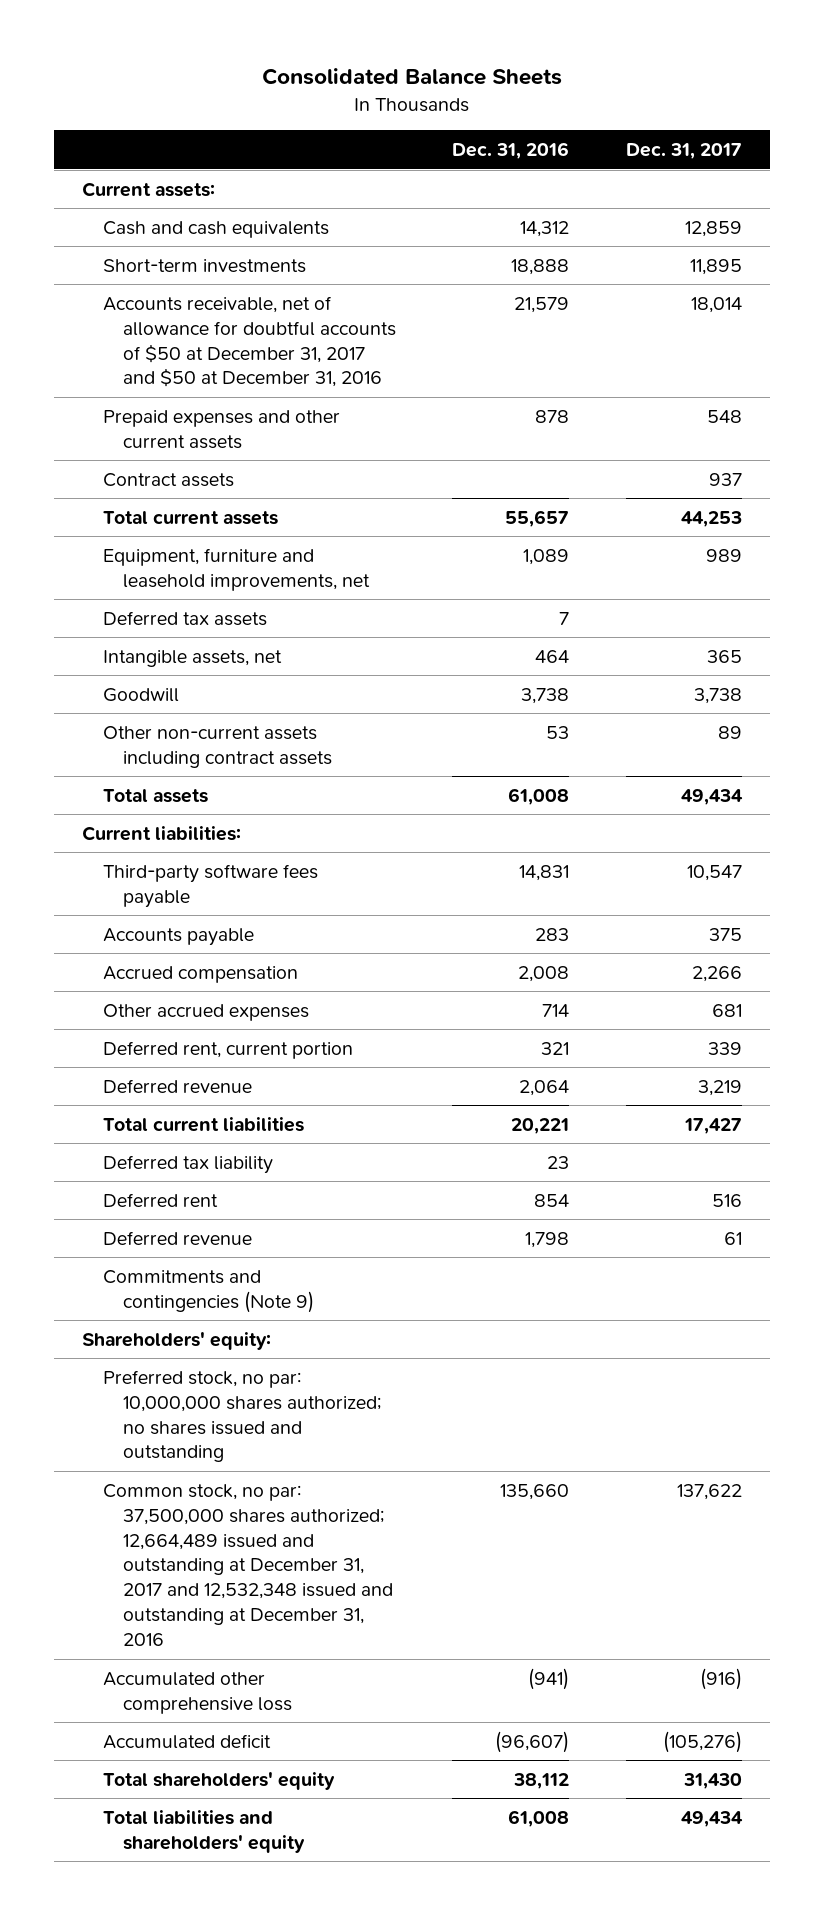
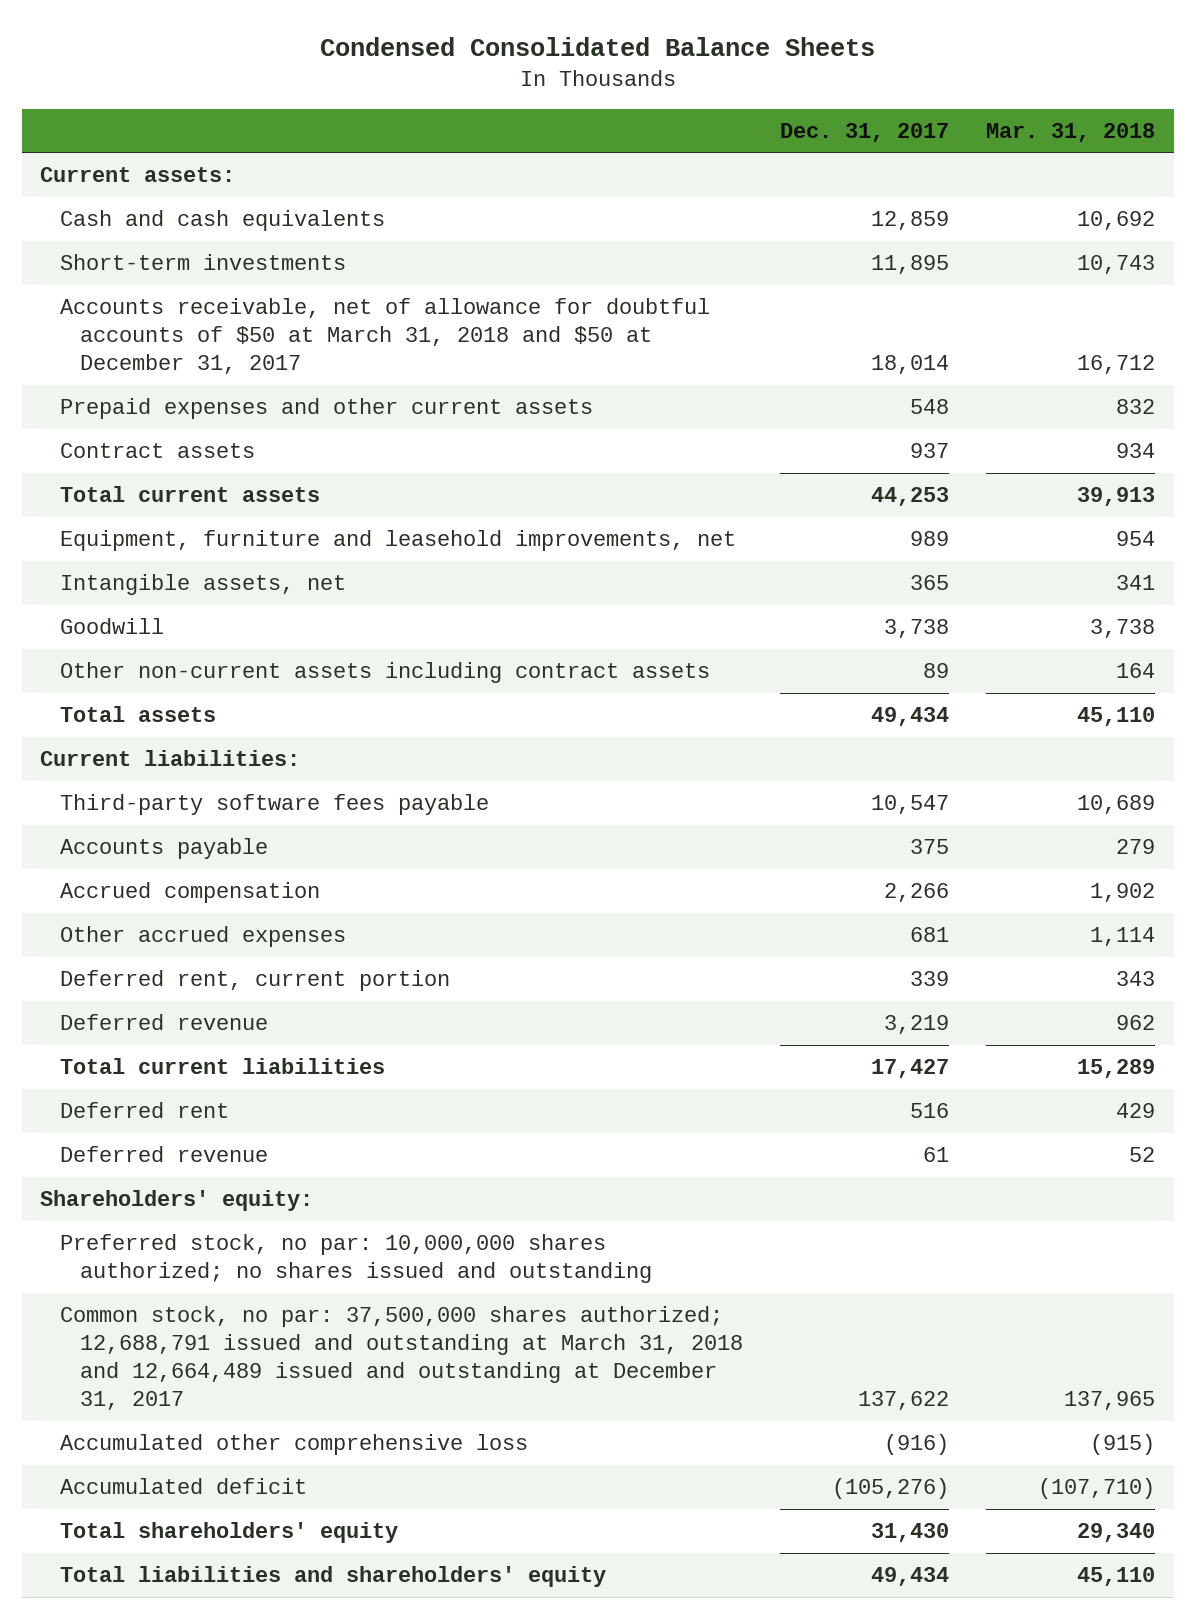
[261,68,562,86] Consolidated Balance Sheets -> [319,37,875,57] Condensed Consolidated Balance Sheets
[452,141,570,159] Dec. 31, 2016 -> none
none -> [986,122,1156,142] Mar. 31, 2018
[102,295,397,388] Accounts receivable, net of allowance for doubtful accounts of $50 at December 31, 2017 and $50 at December 31, 2016 -> [60,298,711,375] Accounts receivable, net of allowance for doubtful accounts of $50 at March 31, 2018 and $50 at December 31, 2017
[102,610,267,626] Deferred tax assets -> none
[102,1154,273,1174] Deferred tax liability -> none
[102,1269,315,1313] Commitments and contingencies (Note 9) -> none
[102,1483,394,1647] Common stock, no par: 37,500,000 shares authorized; 12,664,489 issued and outstanding at December 31, 2017 and 12,532,348 issued and outstanding at December 31, 2016 -> [60,1306,744,1411] Common stock, no par: 37,500,000 shares authorized; 12,688,791 issued and outstanding at March 31, 2018 and 12,664,489 issued and outstanding at December 31, 2017

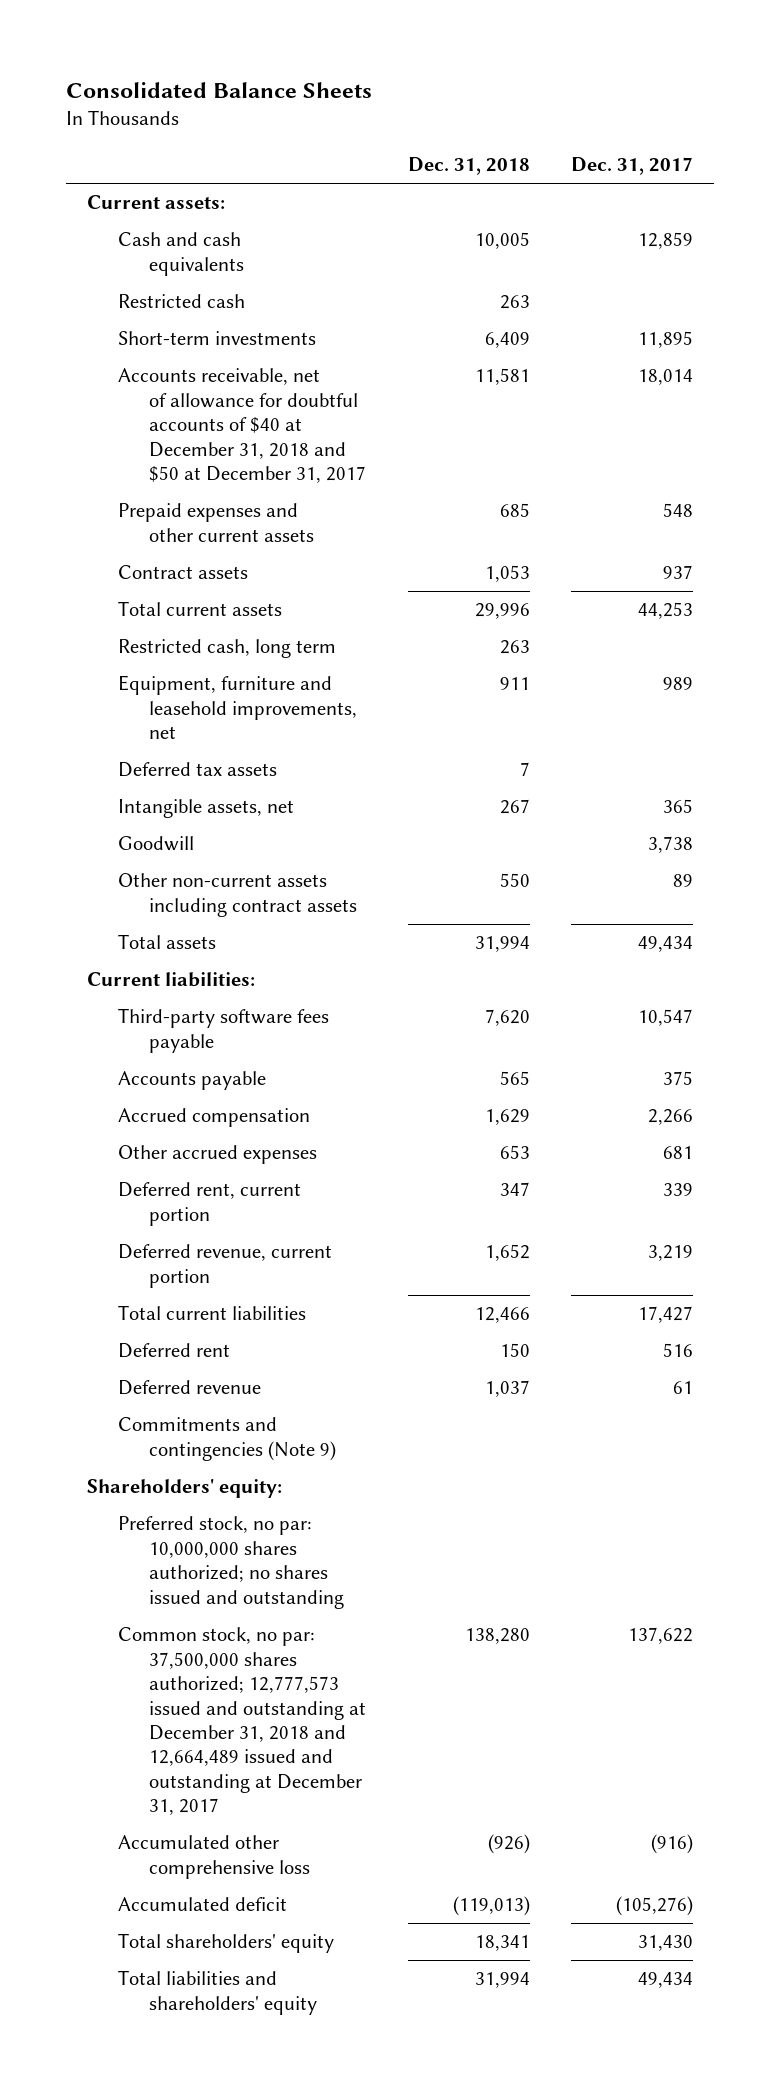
[319,37,875,57] Condensed Consolidated Balance Sheets -> [66,82,373,99] Consolidated Balance Sheets
[986,122,1156,142] Mar. 31, 2018 -> none
none -> [407,157,530,176] Dec. 31, 2018
none -> [118,294,246,309] Restricted cash
[60,298,711,375] Accounts receivable, net of allowance for doubtful accounts of $50 at March 31, 2018 and $50 at December 31, 2017 -> [118,368,367,483] Accounts receivable, net of allowance for doubtful accounts of $40 at December 31, 2018 and $50 at December 31, 2017
none -> [118,639,337,659] Restricted cash, long term
none -> [118,762,278,778] Deferred tax assets
[60,1014,269,1031] Deferred revenue -> [118,1244,333,1288] Deferred revenue, current portion
none -> [118,1417,337,1461] Commitments and contingencies (Note 9)
[60,1306,744,1411] Common stock, no par: 37,500,000 shares authorized; 12,688,791 issued and outstanding at March 31, 2018 and 12,664,489 issued and outstanding at December 31, 2017 -> [118,1627,367,1816] Common stock, no par: 37,500,000 shares authorized; 12,777,573 issued and outstanding at December 31, 2018 and 12,664,489 issued and outstanding at December 31, 2017

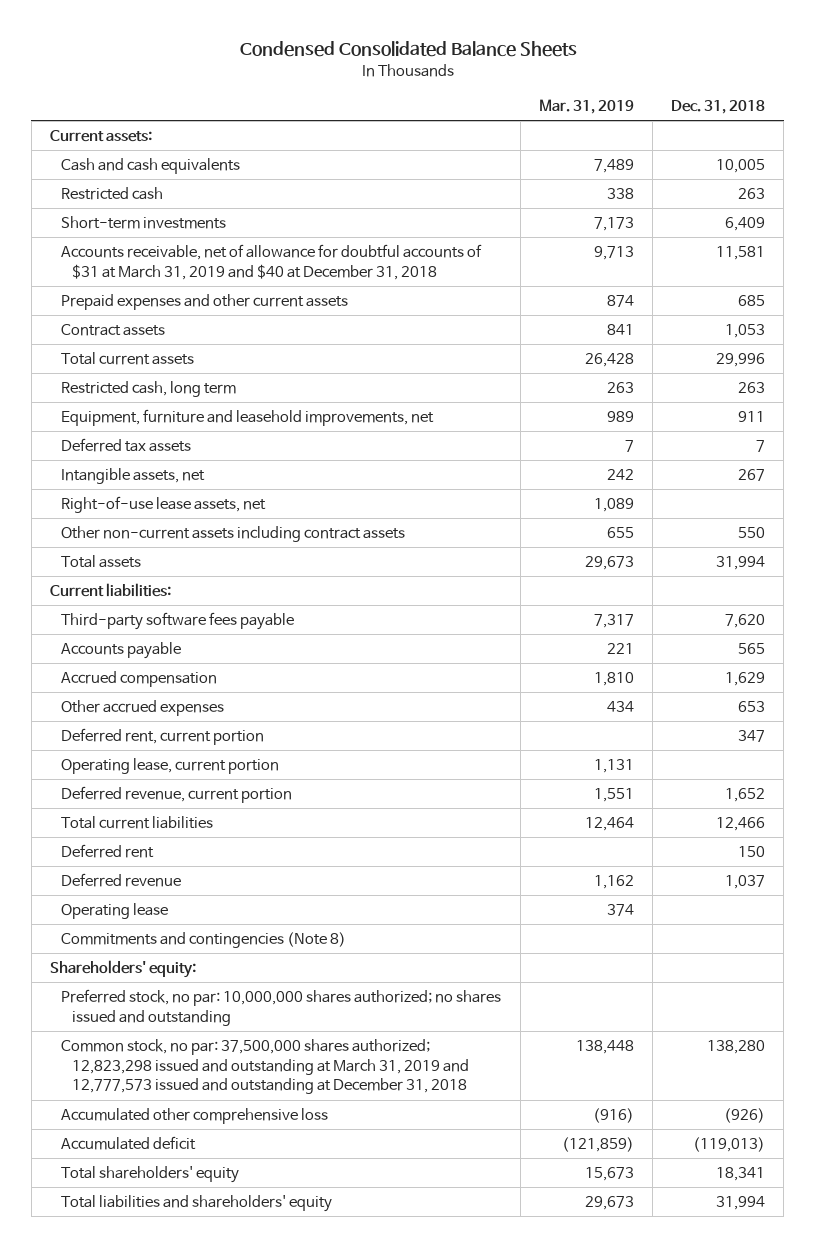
[66,82,373,99] Consolidated Balance Sheets -> [239,41,577,58] Condensed Consolidated Balance Sheets
[571,157,694,176] Dec. 31, 2017 -> none
none -> [538,98,634,114] Mar. 31, 2019
[118,368,367,483] Accounts receivable, net of allowance for doubtful accounts of $40 at December 31, 2018 and $50 at December 31, 2017 -> [61,244,483,280] Accounts receivable, net of allowance for doubtful accounts of $31 at March 31, 2019 and $40 at December 31, 2018
[118,836,195,852] Goodwill -> none
none -> [61,496,267,514] Right-of-use lease assets, net
none -> [61,758,280,775] Operating lease, current portion
none -> [61,903,169,920] Operating lease
[118,1417,337,1461] Commitments and contingencies (Note 9) -> [61,932,347,949] Commitments and contingencies (Note 8)
[118,1627,367,1816] Common stock, no par: 37,500,000 shares authorized; 12,777,573 issued and outstanding at December 31, 2018 and 12,664,489 issued and outstanding at December 31, 2017 -> [61,1039,470,1095] Common stock, no par: 37,500,000 shares authorized; 12,823,298 issued and outstanding at March 31, 2019 and 12,777,573 issued and outstanding at December 31, 2018

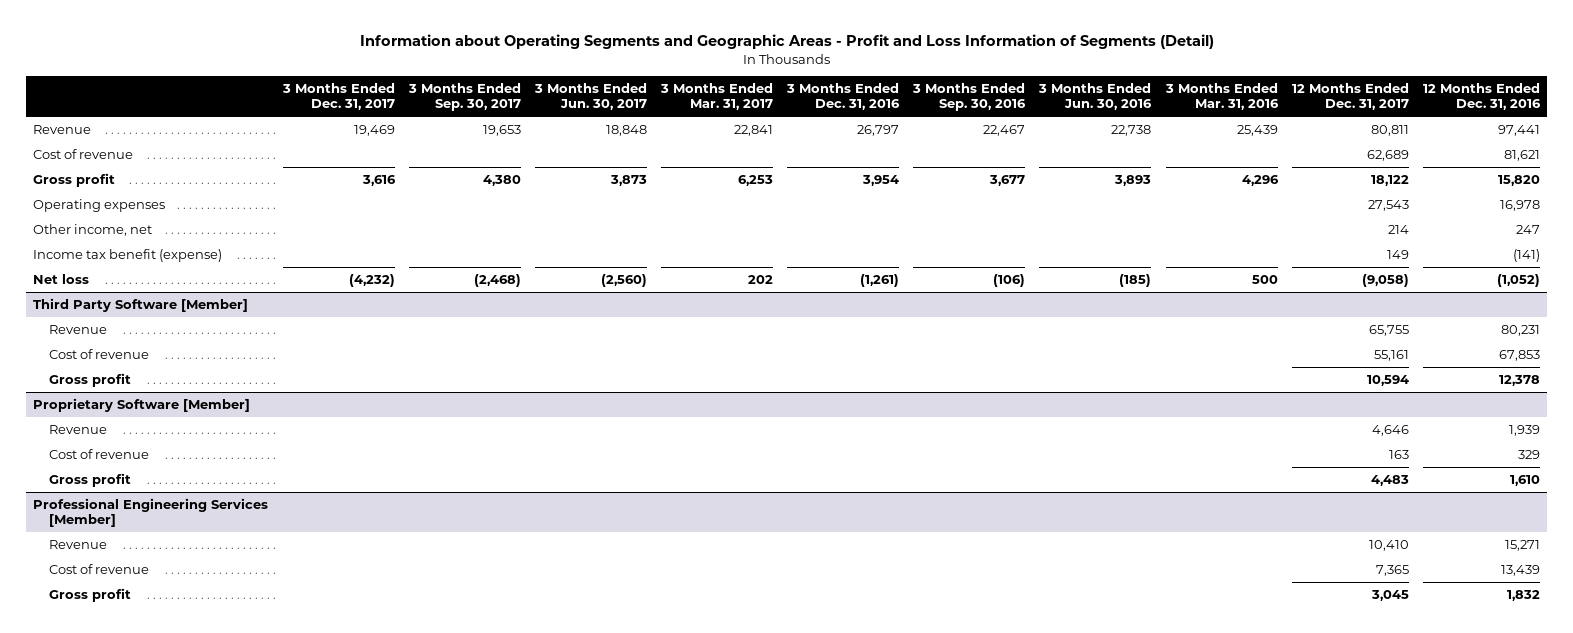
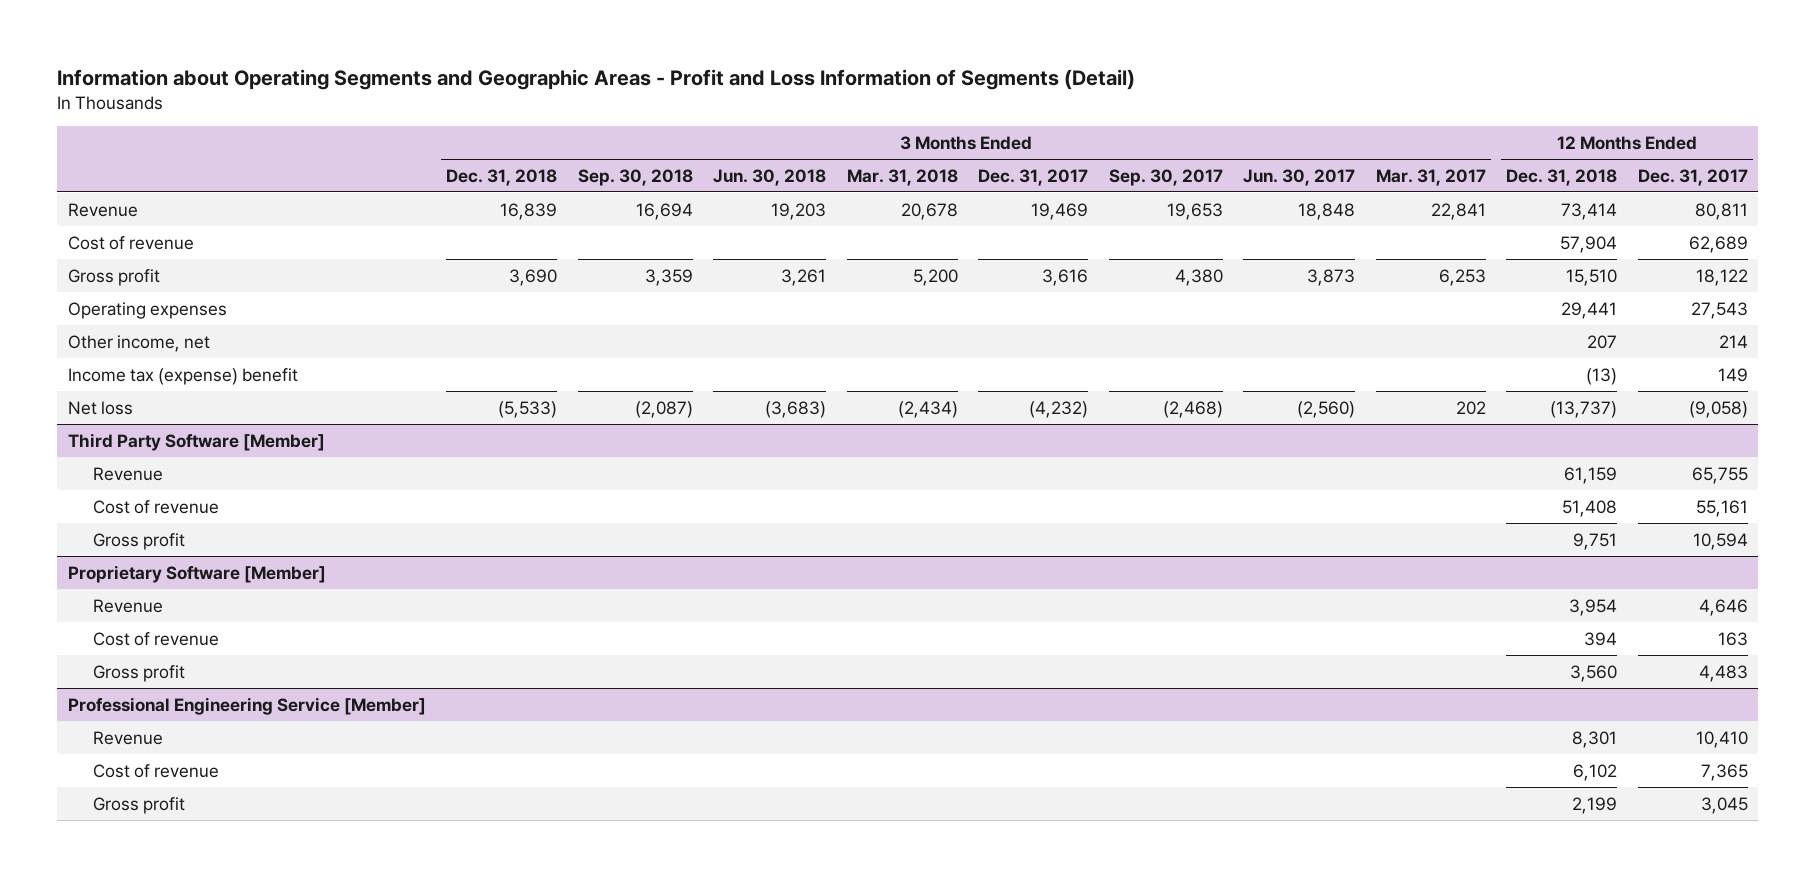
[786,83,901,111] 3 Months Ended Dec. 31, 2016 -> none
[912,83,1027,112] 3 Months Ended Sep. 30, 2016 -> none
[1038,83,1153,111] 3 Months Ended Jun. 30, 2016 -> none
[1164,83,1279,111] 3 Months Ended Mar. 31, 2016 -> none
[1422,83,1541,111] 12 Months Ended Dec. 31, 2016 -> none
none -> [446,168,558,186] Dec. 31, 2018
none -> [577,168,693,186] Sep. 30, 2018
none -> [713,168,827,186] Jun. 30, 2018
none -> [846,168,958,186] Mar. 31, 2018
none -> [1506,168,1618,186] Dec. 31, 2018
[33,248,223,262] Income tax benefit (expense) -> [67,367,298,385] Income tax (expense) benefit
[33,497,269,527] Professional Engineering Services [Member] -> [67,696,426,715] Professional Engineering Service [Member]

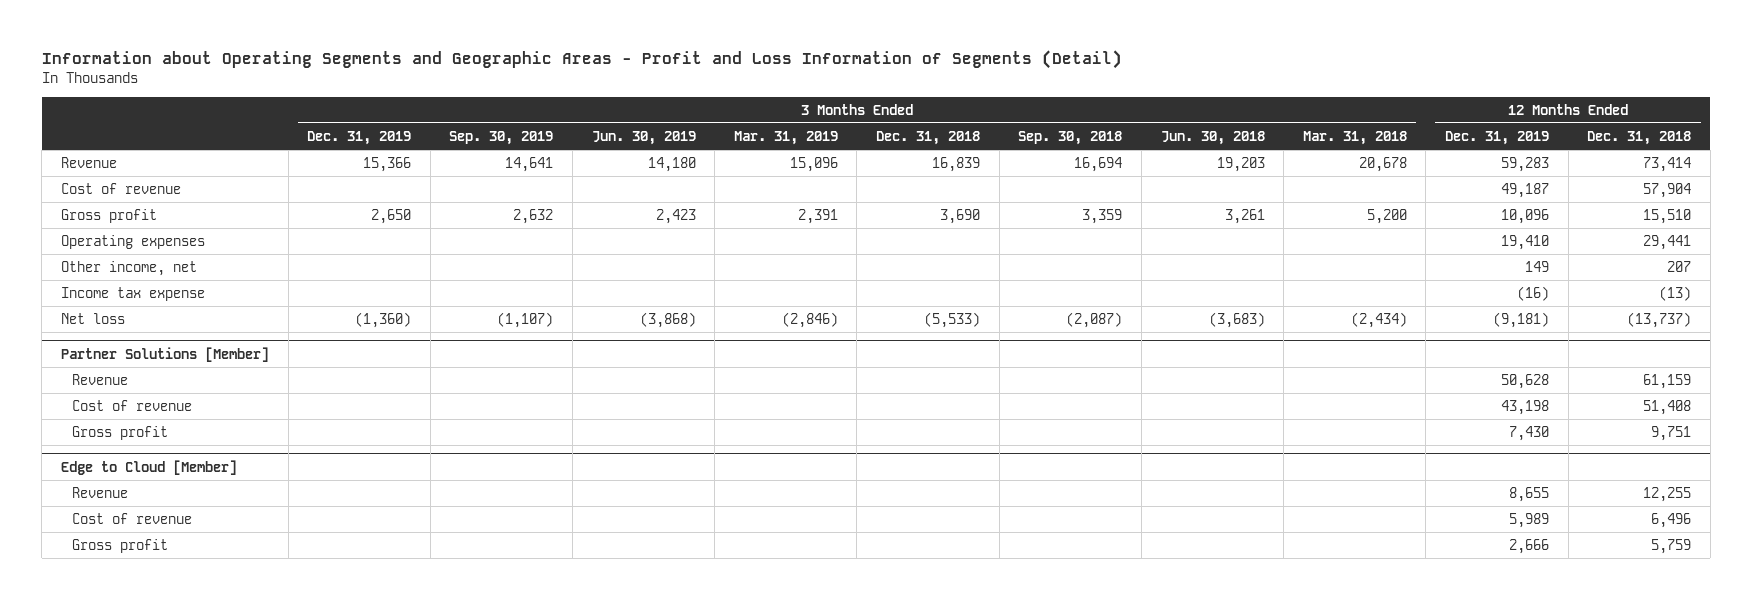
[978,168,1089,186] Dec. 31, 2017 -> none
[1108,168,1223,186] Sep. 30, 2017 -> none
[1243,168,1356,186] Jun. 30, 2017 -> none
[1375,168,1486,186] Mar. 31, 2017 -> none
[1637,168,1748,186] Dec. 31, 2017 -> none
none -> [307,130,412,145] Dec. 31, 2019
none -> [449,130,554,145] Sep. 30, 2019
none -> [591,130,696,145] Jun. 30, 2019
none -> [733,130,838,145] Mar. 31, 2019
none -> [1445,130,1550,145] Dec. 31, 2019
[67,367,298,385] Income tax (expense) benefit -> [60,287,205,302] Income tax expense
[67,432,325,451] Third Party Software [Member] -> none
none -> [60,346,269,362] Partner Solutions [Member]
[67,564,326,583] Proprietary Software [Member] -> none
[67,696,426,715] Professional Engineering Service [Member] -> none
[92,730,163,745] Revenue -> none
[92,763,219,778] Cost of revenue -> none
[92,796,185,814] Gross profit -> none
none -> [60,459,237,475] Edge to Cloud [Member]
[1569,598,1618,616] 3,954 -> [1643,487,1692,503] 12,255
[1584,631,1618,646] 394 -> [1651,513,1692,529] 6,496
[1570,664,1618,682] 3,560 -> [1651,539,1692,555] 5,759

